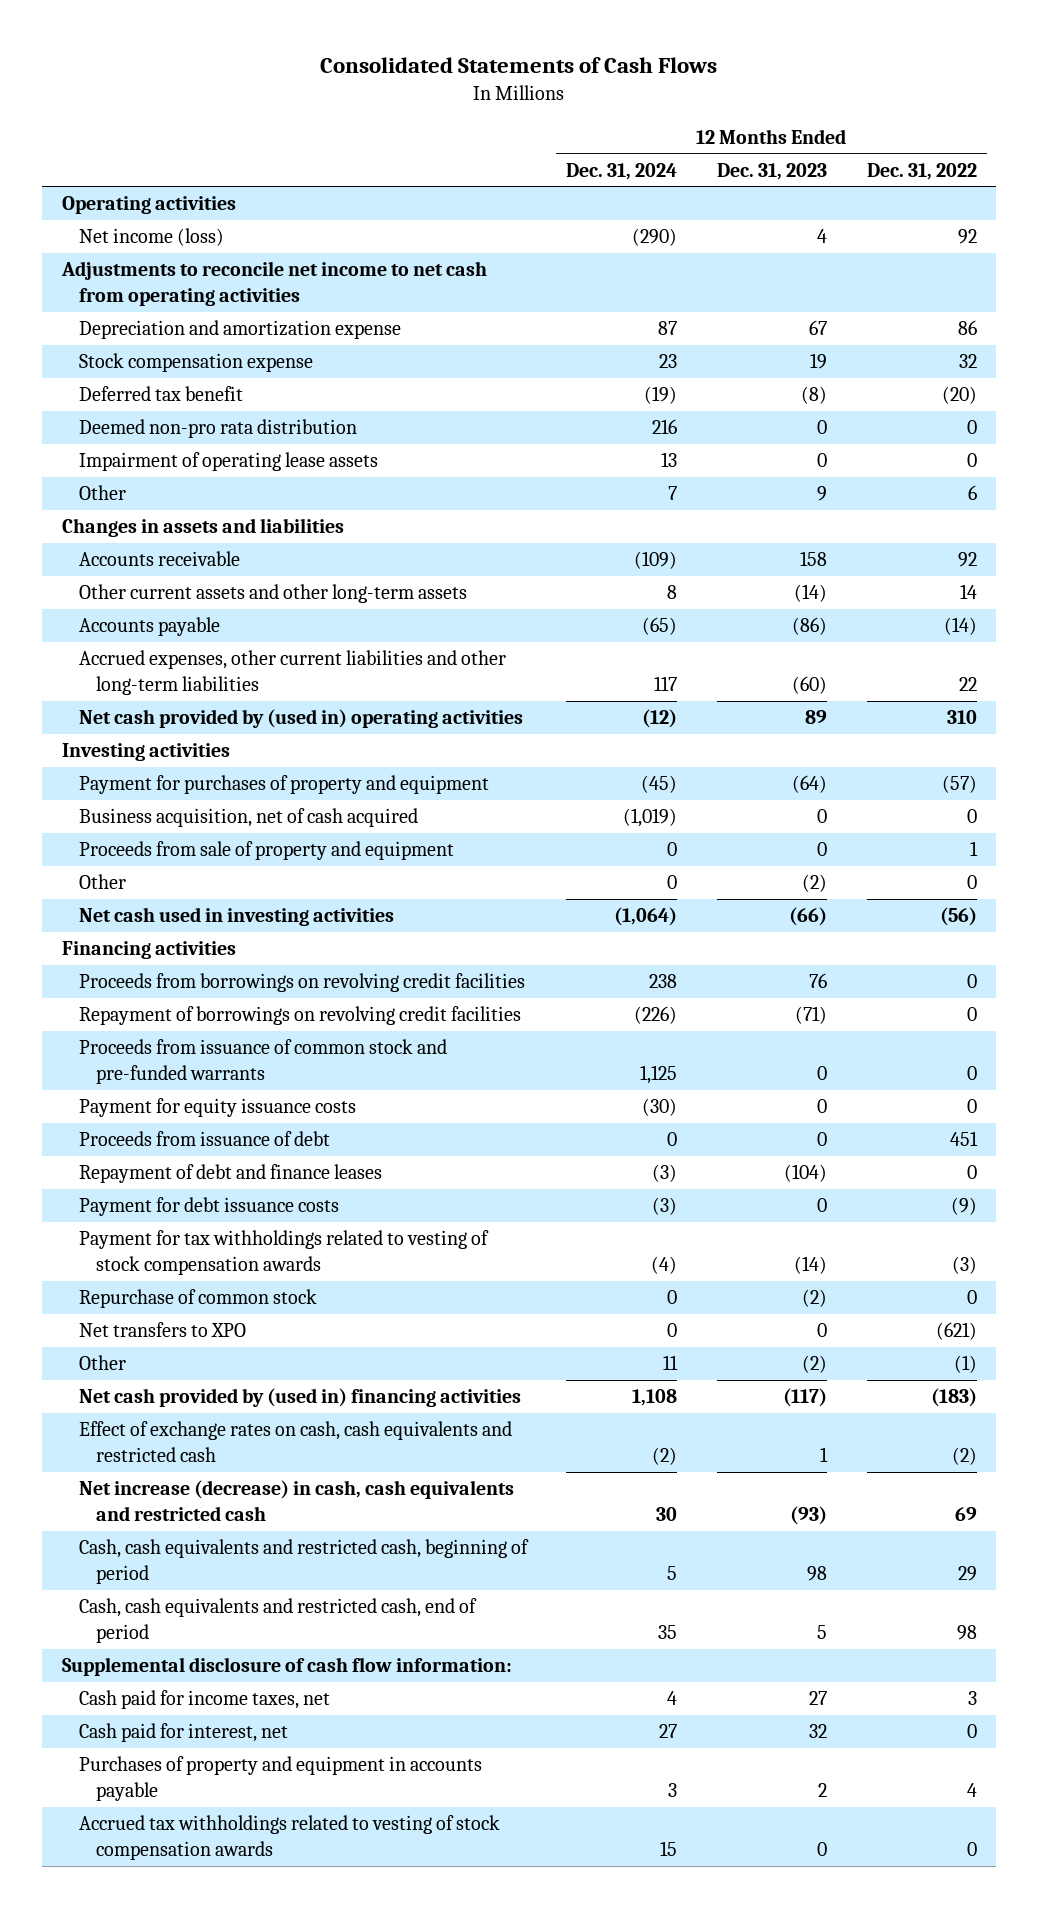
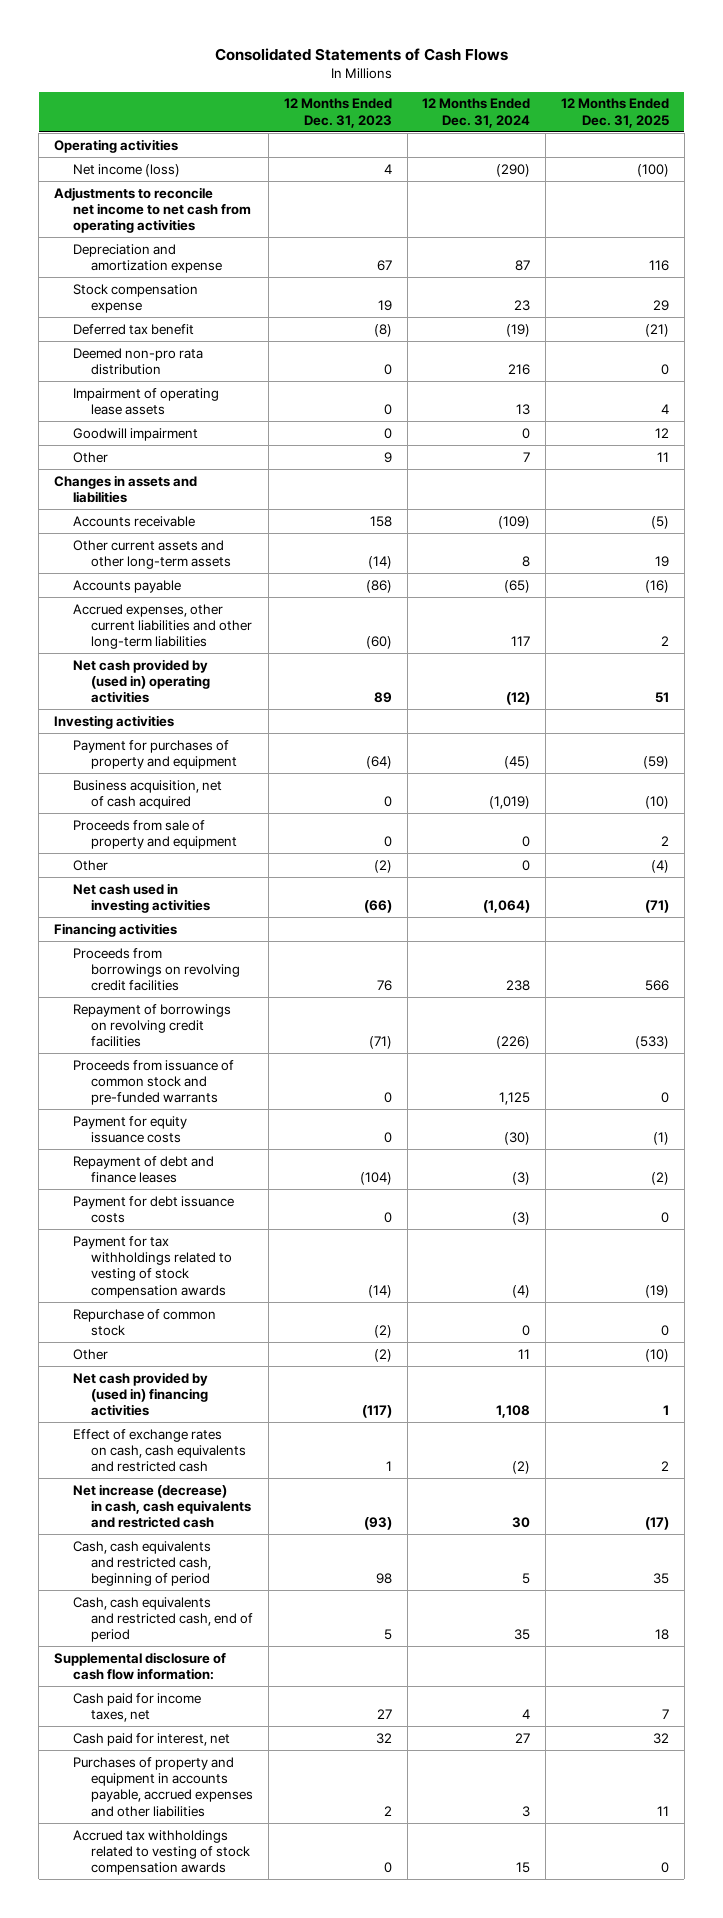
[866,162,977,180] Dec. 31, 2022 -> none
none -> [560,98,669,128] 12 Months Ended Dec. 31, 2025
none -> [72,427,198,441] Goodwill impairment
[78,1131,330,1147] Proceeds from issuance of debt -> none
[78,1322,246,1338] Net transfers to XPO -> none
[78,1756,482,1802] Purchases of property and equipment in accounts payable -> [72,1756,254,1817] Purchases of property and equipment in accounts payable, accrued expenses and other liabilities

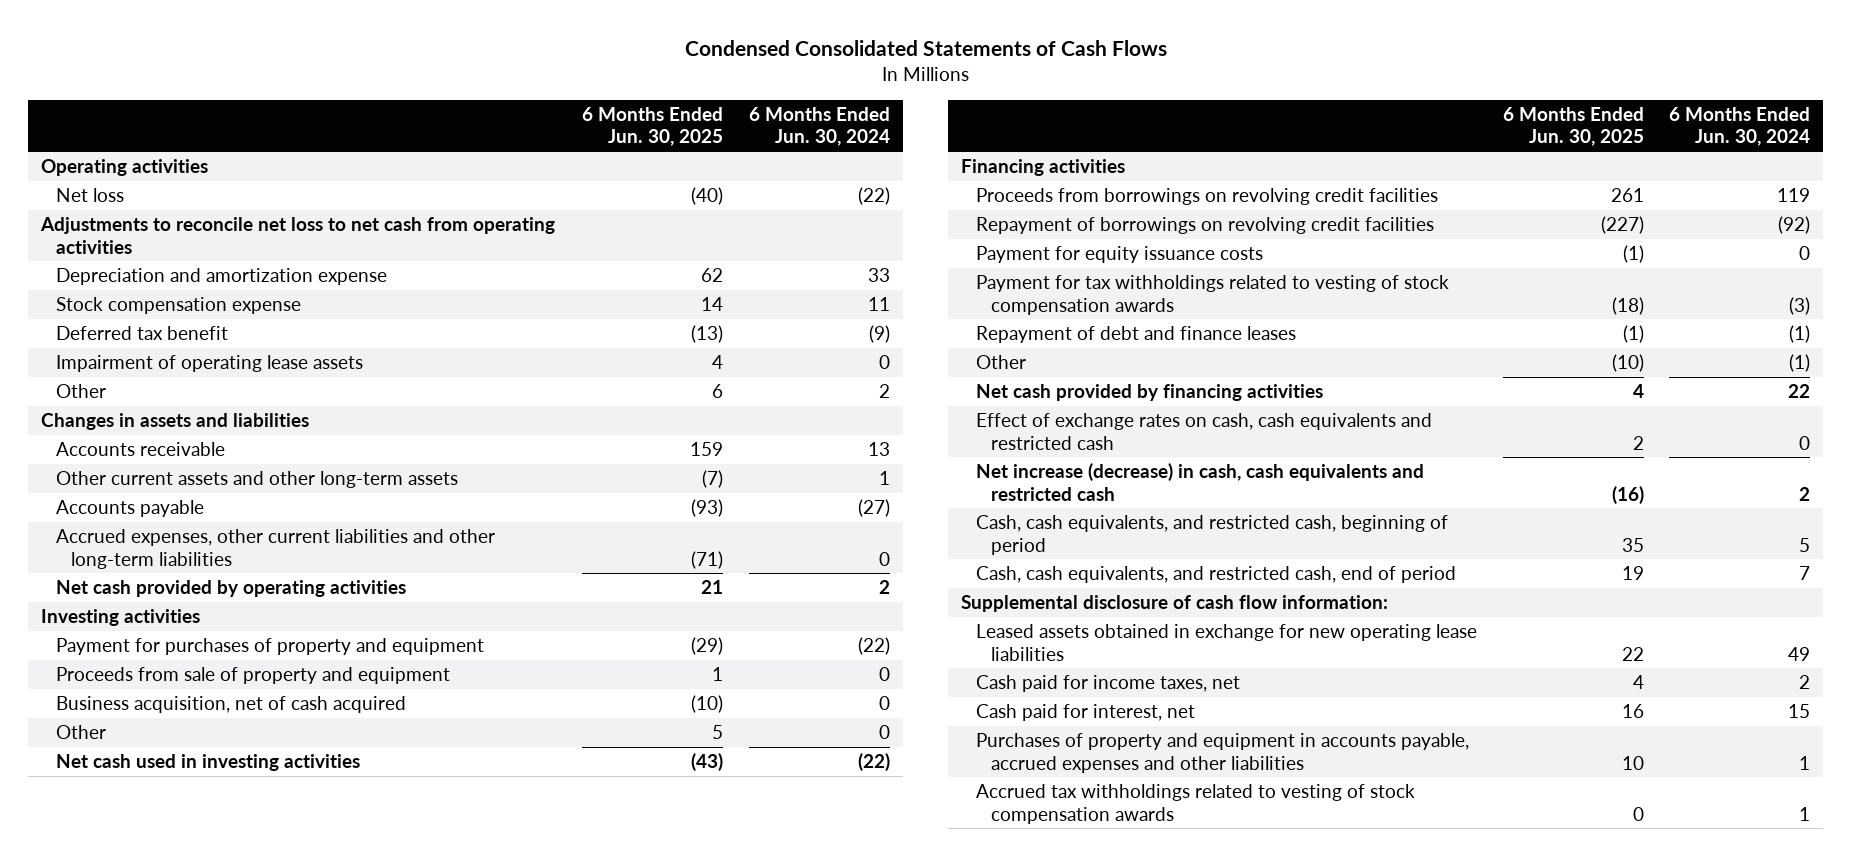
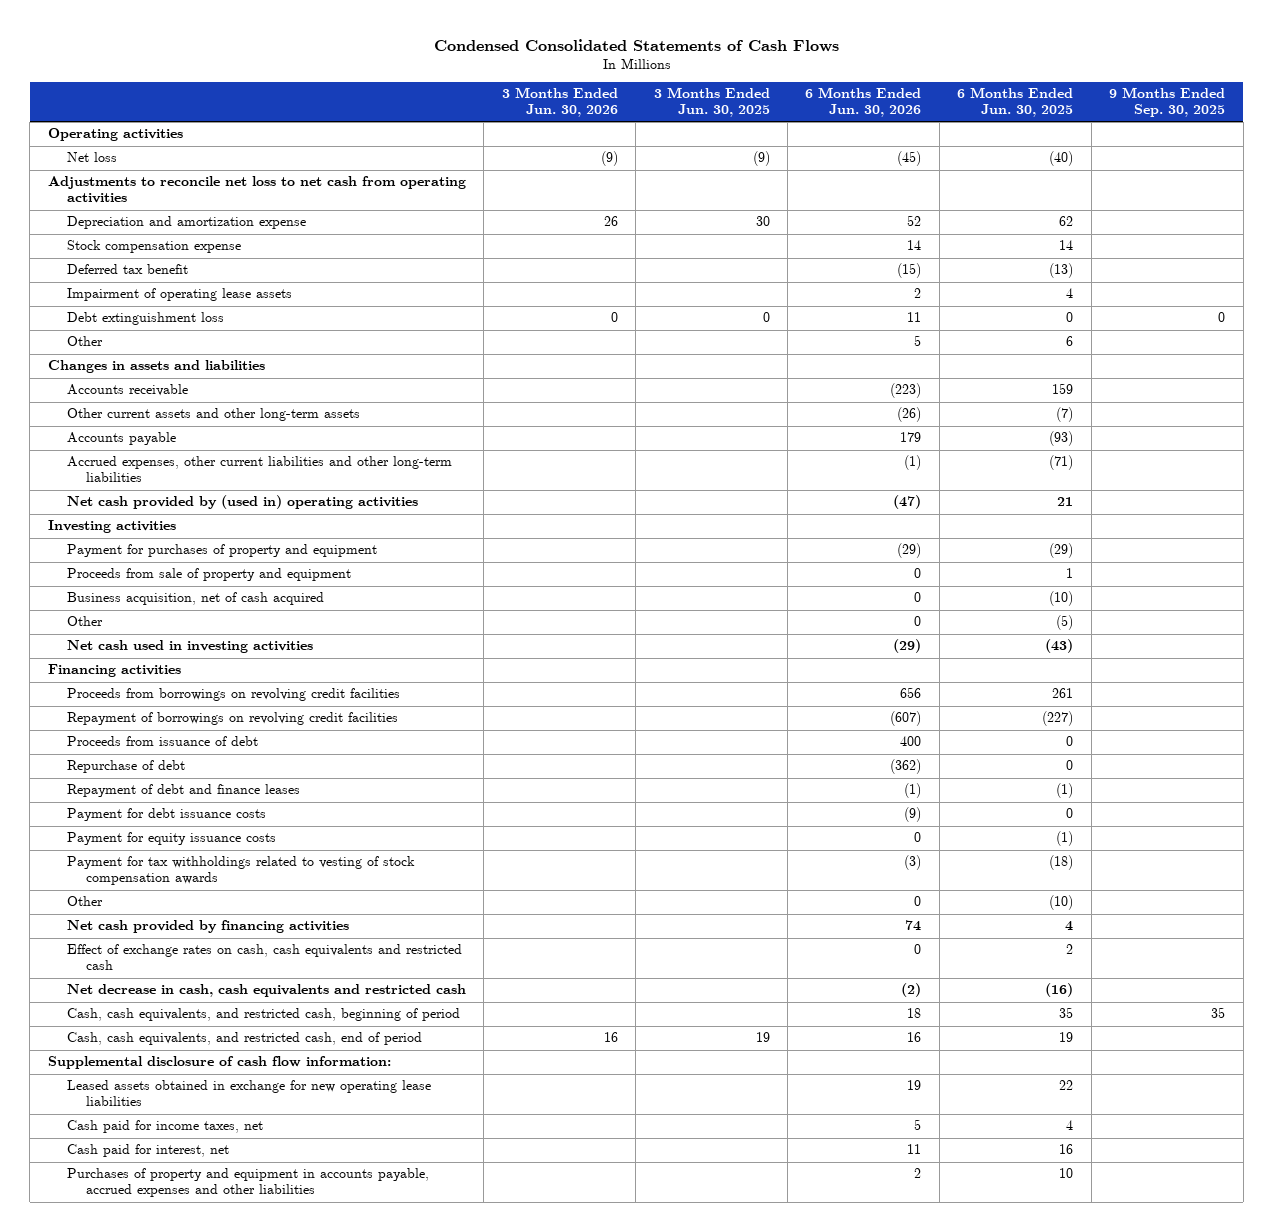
[748,106,890,147] 6 Months Ended Jun. 30, 2024 -> none
none -> [501,87,618,118] 3 Months Ended Jun. 30, 2026
none -> [653,87,770,118] 3 Months Ended Jun. 30, 2025
none -> [805,87,922,118] 6 Months Ended Jun. 30, 2026
none -> [1109,87,1226,118] 9 Months Ended Sep. 30, 2025
none -> [66,312,224,326] Debt extinguishment loss
[55,580,406,598] Net cash provided by operating activities -> [66,495,418,510] Net cash provided by (used in) operating activities
[712,725,724,740] 5 -> [1056,615,1074,631] (5)
none -> [66,736,258,747] Proceeds from issuance of debt
none -> [66,760,185,774] Repurchase of debt
[976,326,1297,344] Repayment of debt and finance leases -> [66,784,300,798] Repayment of debt and finance leases
none -> [66,808,266,822] Payment for debt issuance costs
[976,463,1425,501] Net increase (decrease) in cash, cash equivalents and restricted cash -> [66,984,466,998] Net decrease in cash, cash equivalents and restricted cash
[976,784,1416,824] Accrued tax withholdings related to vesting of stock compensation awards -> none

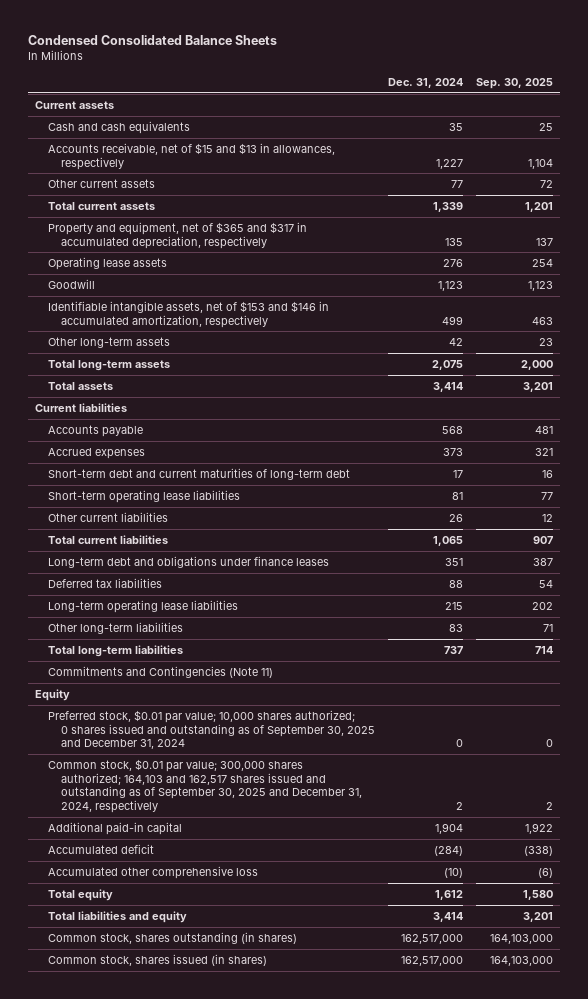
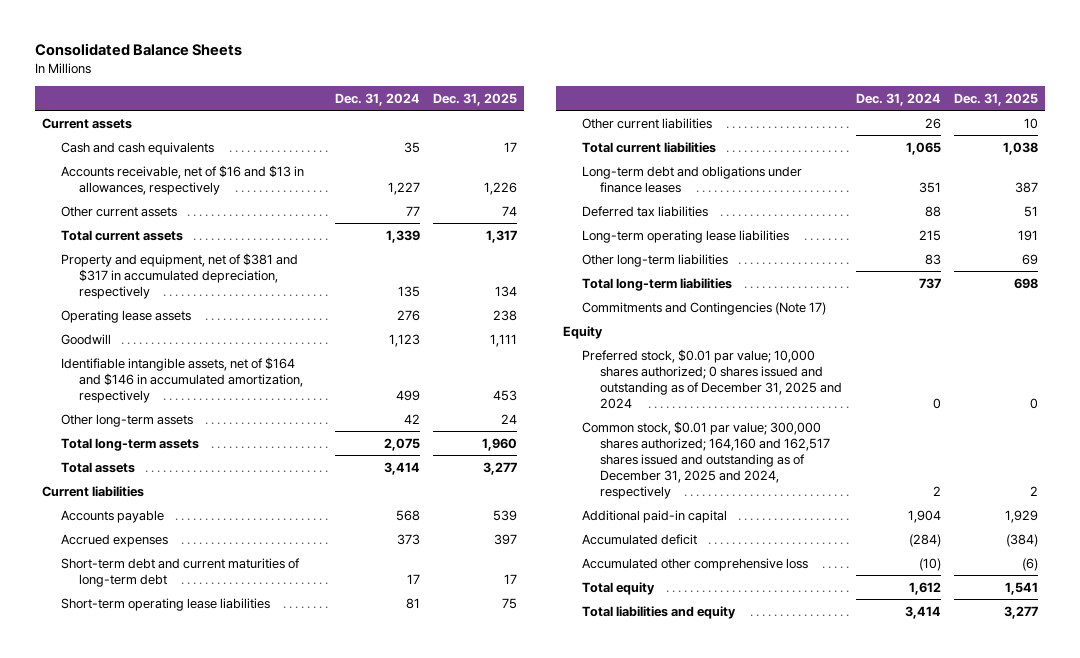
[28,35,278,46] Condensed Consolidated Balance Sheets -> [35,43,243,57] Consolidated Balance Sheets
[476,78,554,90] Sep. 30, 2025 -> none
none -> [433,92,518,106] Dec. 31, 2025
[47,142,335,170] Accounts receivable, net of $15 and $13 in allowances, respectively -> [60,164,304,195] Accounts receivable, net of $16 and $13 in allowances, respectively
[47,221,307,249] Property and equipment, net of $365 and $317 in accumulated depreciation, respectively -> [60,252,298,299] Property and equipment, net of $381 and $317 in accumulated depreciation, respectively
[47,300,329,328] Identifiable intangible assets, net of $153 and $146 in accumulated amortization, respectively -> [60,356,304,403] Identifiable intangible assets, net of $164 and $146 in accumulated amortization, respectively
[47,665,273,678] Commitments and Contingencies (Note 11) -> [581,301,826,315] Commitments and Contingencies (Note 17)
[47,709,375,750] Preferred stock, $0.01 par value; 10,000 shares authorized; 0 shares issued and outstanding as of September 30, 2025 and December 31, 2024 -> [581,348,843,409] Preferred stock, $0.01 par value; 10,000 shares authorized; 0 shares issued and outstanding as of December 31, 2025 and 2024
[47,758,362,813] Common stock, $0.01 par value; 300,000 shares authorized; 164,103 and 162,517 shares issued and outstanding as of September 30, 2025 and December 31, 2024, respectively -> [581,420,831,499] Common stock, $0.01 par value; 300,000 shares authorized; 164,160 and 162,517 shares issued and outstanding as of December 31, 2025 and 2024, respectively
[47,931,297,944] Common stock, shares outstanding (in shares) -> none
[47,953,267,966] Common stock, shares issued (in shares) -> none

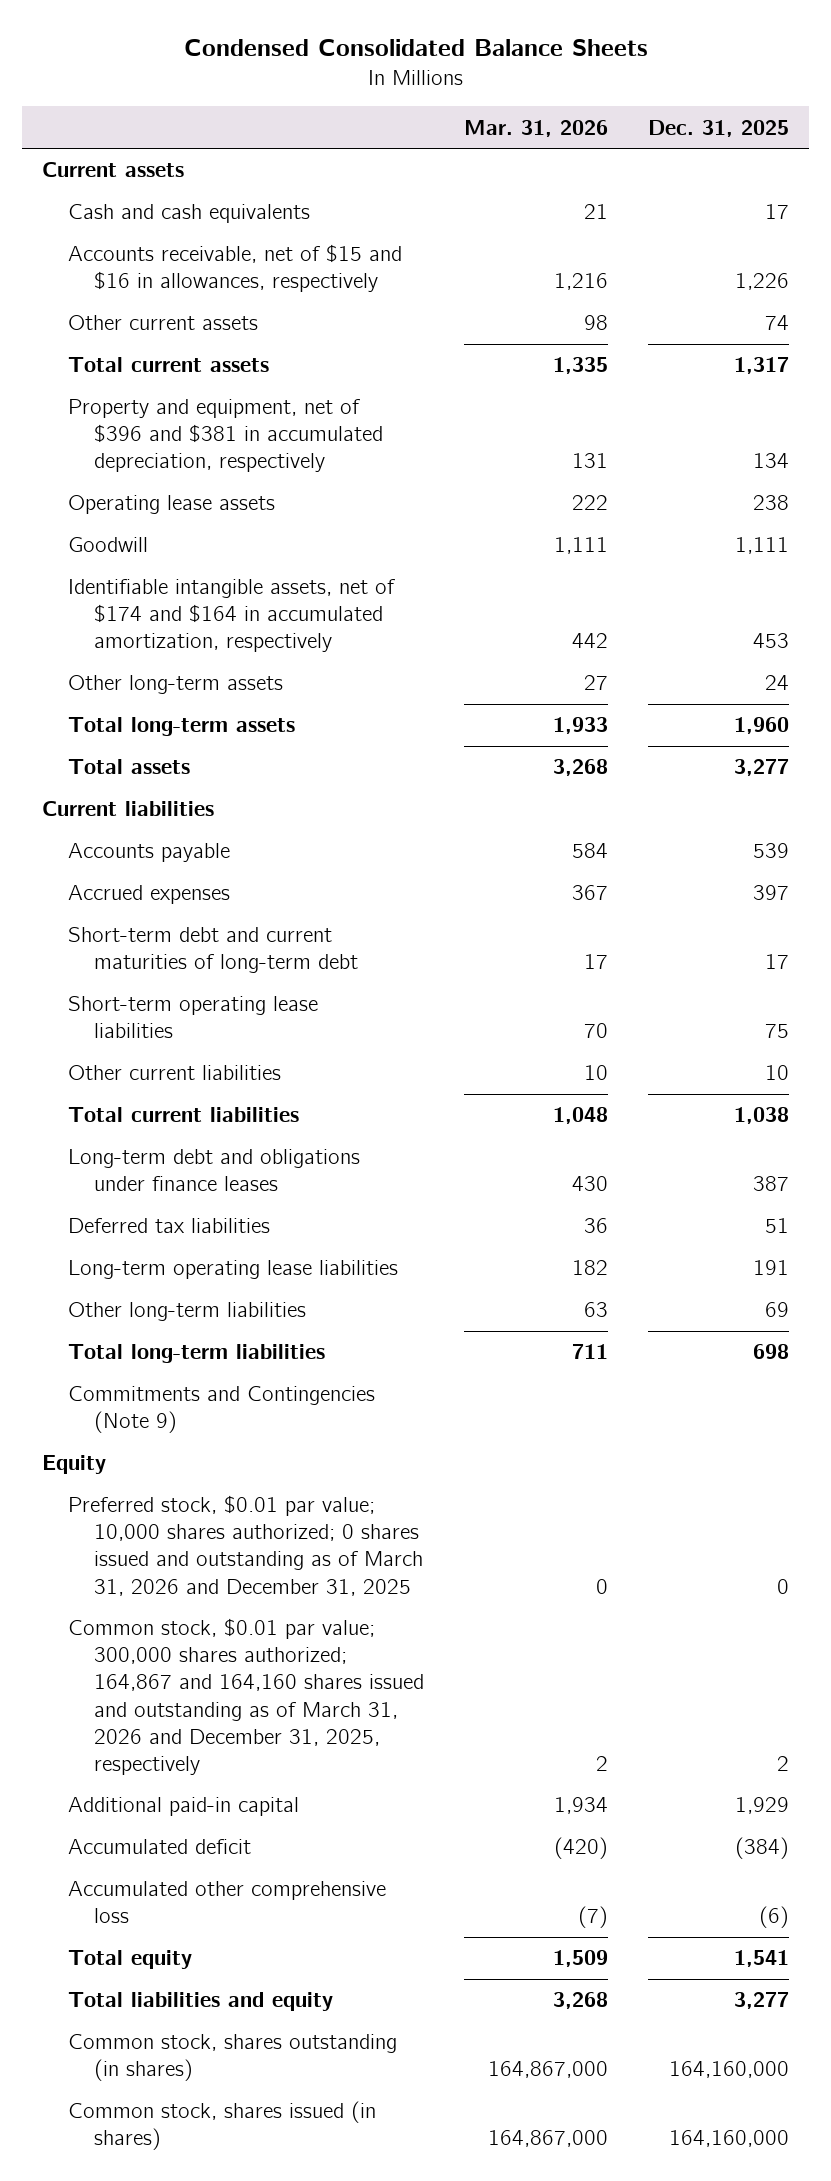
[35,43,243,57] Consolidated Balance Sheets -> [183,38,648,56] Condensed Consolidated Balance Sheets
[334,92,420,106] Dec. 31, 2024 -> none
none -> [463,119,608,137] Mar. 31, 2026
[60,164,304,195] Accounts receivable, net of $16 and $13 in allowances, respectively -> [67,244,402,293] Accounts receivable, net of $15 and $16 in allowances, respectively
[60,252,298,299] Property and equipment, net of $381 and $317 in accumulated depreciation, respectively -> [67,399,383,473] Property and equipment, net of $396 and $381 in accumulated depreciation, respectively
[60,356,304,403] Identifiable intangible assets, net of $164 and $146 in accumulated amortization, respectively -> [67,579,395,653] Identifiable intangible assets, net of $174 and $164 in accumulated amortization, respectively
[581,301,826,315] Commitments and Contingencies (Note 17) -> [67,1386,375,1434] Commitments and Contingencies (Note 9)
[581,348,843,409] Preferred stock, $0.01 par value; 10,000 shares authorized; 0 shares issued and outstanding as of December 31, 2025 and 2024 -> [67,1495,423,1596] Preferred stock, $0.01 par value; 10,000 shares authorized; 0 shares issued and outstanding as of March 31, 2026 and December 31, 2025
[581,420,831,499] Common stock, $0.01 par value; 300,000 shares authorized; 164,160 and 162,517 shares issued and outstanding as of December 31, 2025 and 2024, respectively -> [67,1618,424,1775] Common stock, $0.01 par value; 300,000 shares authorized; 164,867 and 164,160 shares issued and outstanding as of March 31, 2026 and December 31, 2025, respectively
none -> [67,2034,397,2082] Common stock, shares outstanding (in shares)
none -> [67,2101,376,2151] Common stock, shares issued (in shares)

